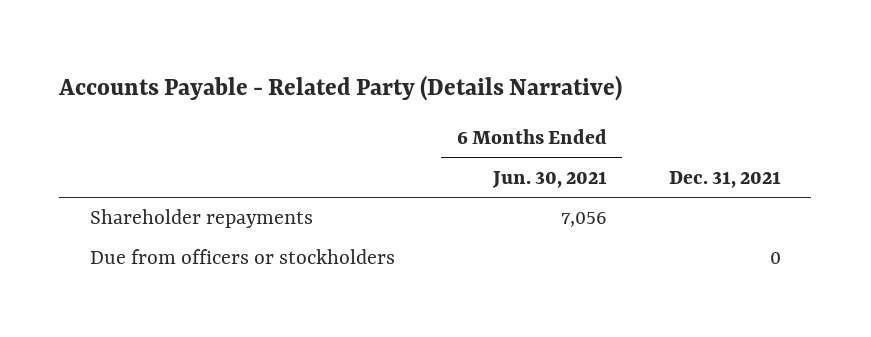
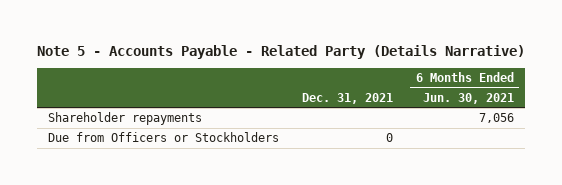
[58,74,623,101] Accounts Payable - Related Party (Details Narrative) -> [36,44,525,59] Note 5 - Accounts Payable - Related Party (Details Narrative)
[90,249,396,265] Due from officers or stockholders -> [48,132,280,143] Due from Officers or Stockholders

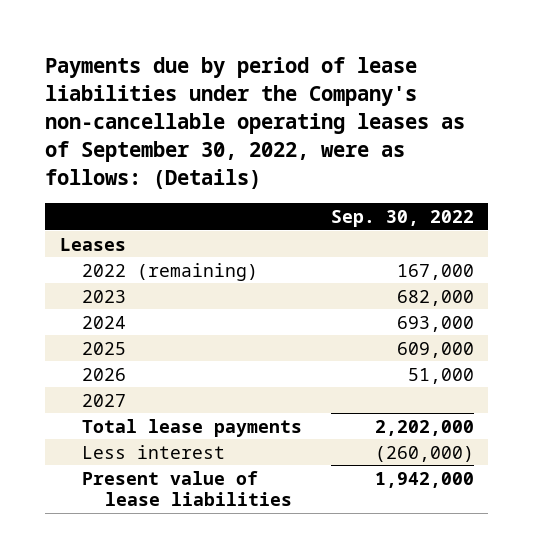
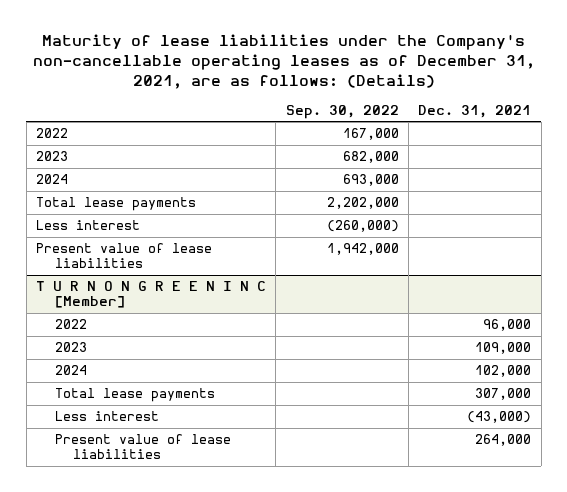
[45,57,466,190] Payments due by period of lease liabilities under the Company's non-cancellable operating leases as of September 30, 2022, were as follows: (Details) -> [32,34,535,90] Maturity of lease liabilities under the Company's non-cancellable operating leases as of December 31, 2021, are as follows: (Details)
none -> [418,105,532,119] Dec. 31, 2021
[59,237,126,251] Leases -> none
[82,262,259,281] 2022 (remaining) -> [36,128,69,139] 2022
[82,341,127,355] 2025 -> none
[82,367,127,381] 2026 -> none
[82,393,127,407] 2027 -> none
none -> [36,281,267,309] T U R N O N G R E E N I N C [Member]
none -> [54,319,87,330] 2022
none -> [54,342,87,353] 2023
none -> [54,365,87,376] 2024
none -> [54,388,215,403] Total lease payments
none -> [54,411,159,422] Less interest
none -> [54,434,231,460] Present value of lease liabilities

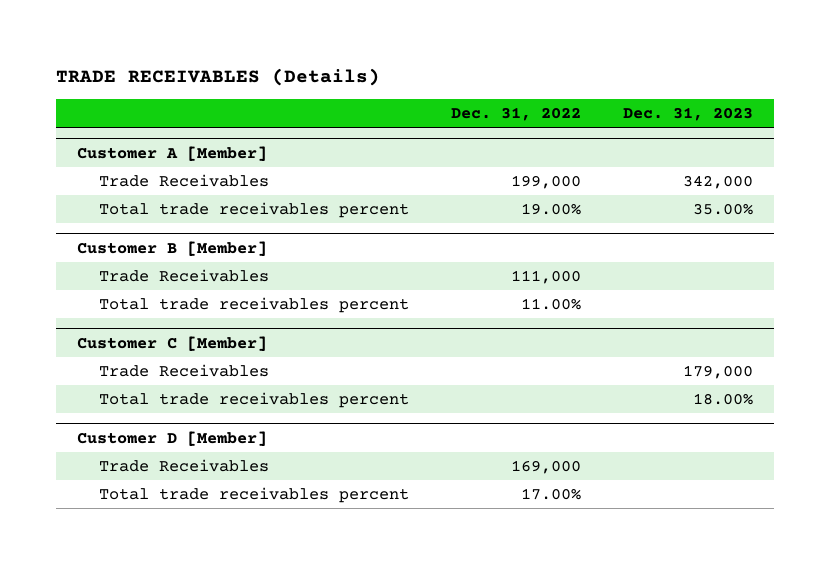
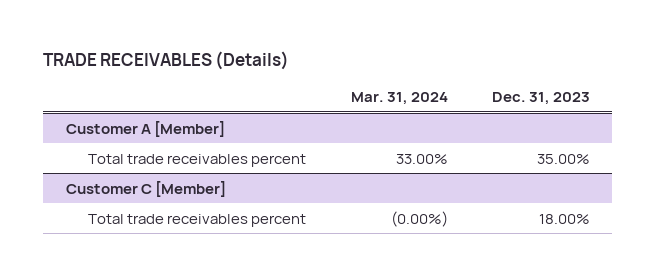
[451,107,582,122] Dec. 31, 2022 -> none
none -> [350,91,448,105] Mar. 31, 2024
[99,173,270,187] Trade Receivables -> none
[76,240,267,256] Customer B [Member] -> none
[99,268,270,282] Trade Receivables -> none
[99,296,410,313] Total trade receivables percent -> none
[99,363,270,377] Trade Receivables -> none
[76,430,267,446] Customer D [Member] -> none
[99,458,270,472] Trade Receivables -> none
[99,486,410,503] Total trade receivables percent -> none

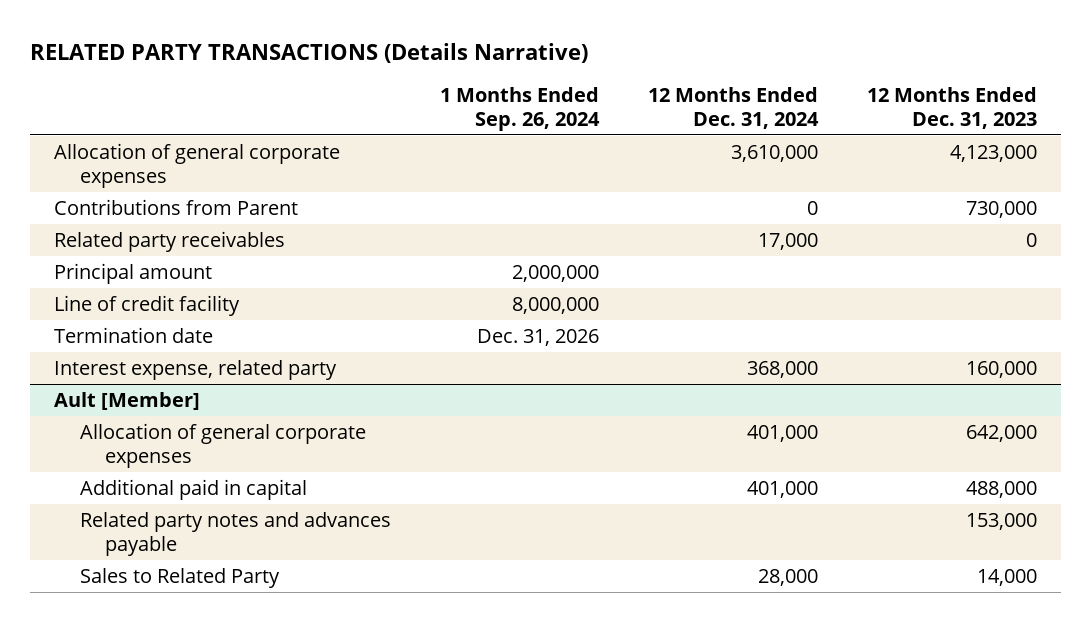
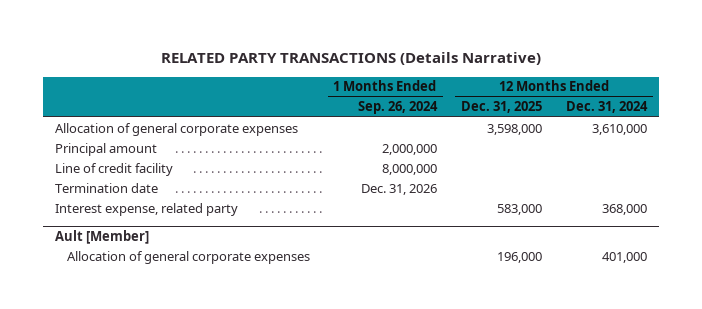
[866,86,1037,129] 12 Months Ended Dec. 31, 2023 -> none
none -> [460,101,542,114] Dec. 31, 2025
[54,198,299,215] Contributions from Parent -> none
[54,230,286,252] Related party receivables -> none
[79,478,307,500] Additional paid in capital -> none
[79,511,391,556] Related party notes and advances payable -> none
[79,567,280,588] Sales to Related Party -> none

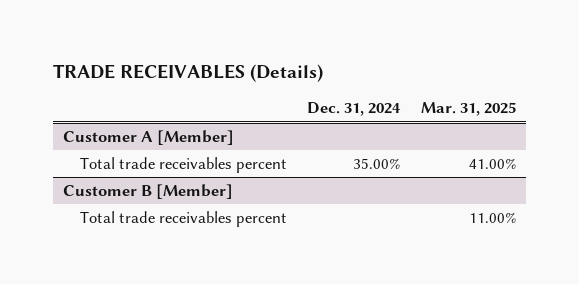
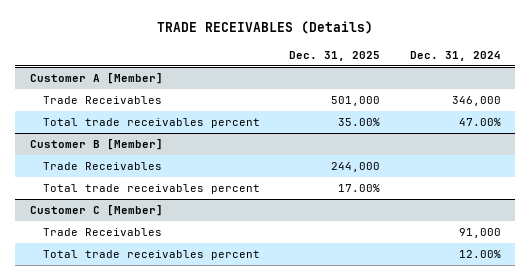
[420,102,516,117] Mar. 31, 2025 -> none
none -> [289,50,381,61] Dec. 31, 2025
none -> [43,96,163,105] Trade Receivables
[353,157,401,169] 35.00% -> [458,118,501,127] 47.00%
none -> [43,162,163,171] Trade Receivables
none -> [29,205,163,217] Customer C [Member]
none -> [43,228,163,237] Trade Receivables
none -> [43,250,261,261] Total trade receivables percent

